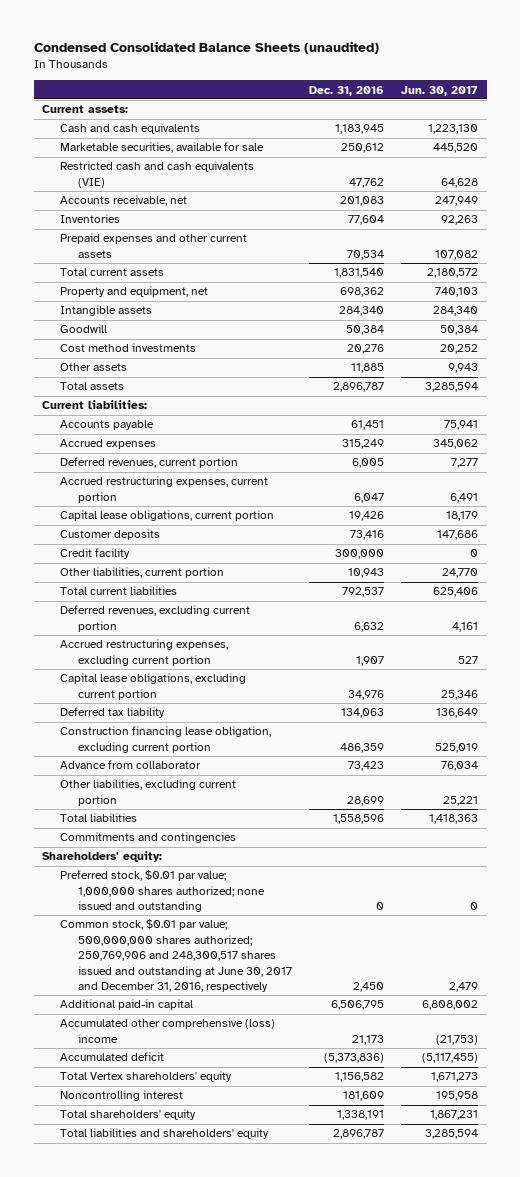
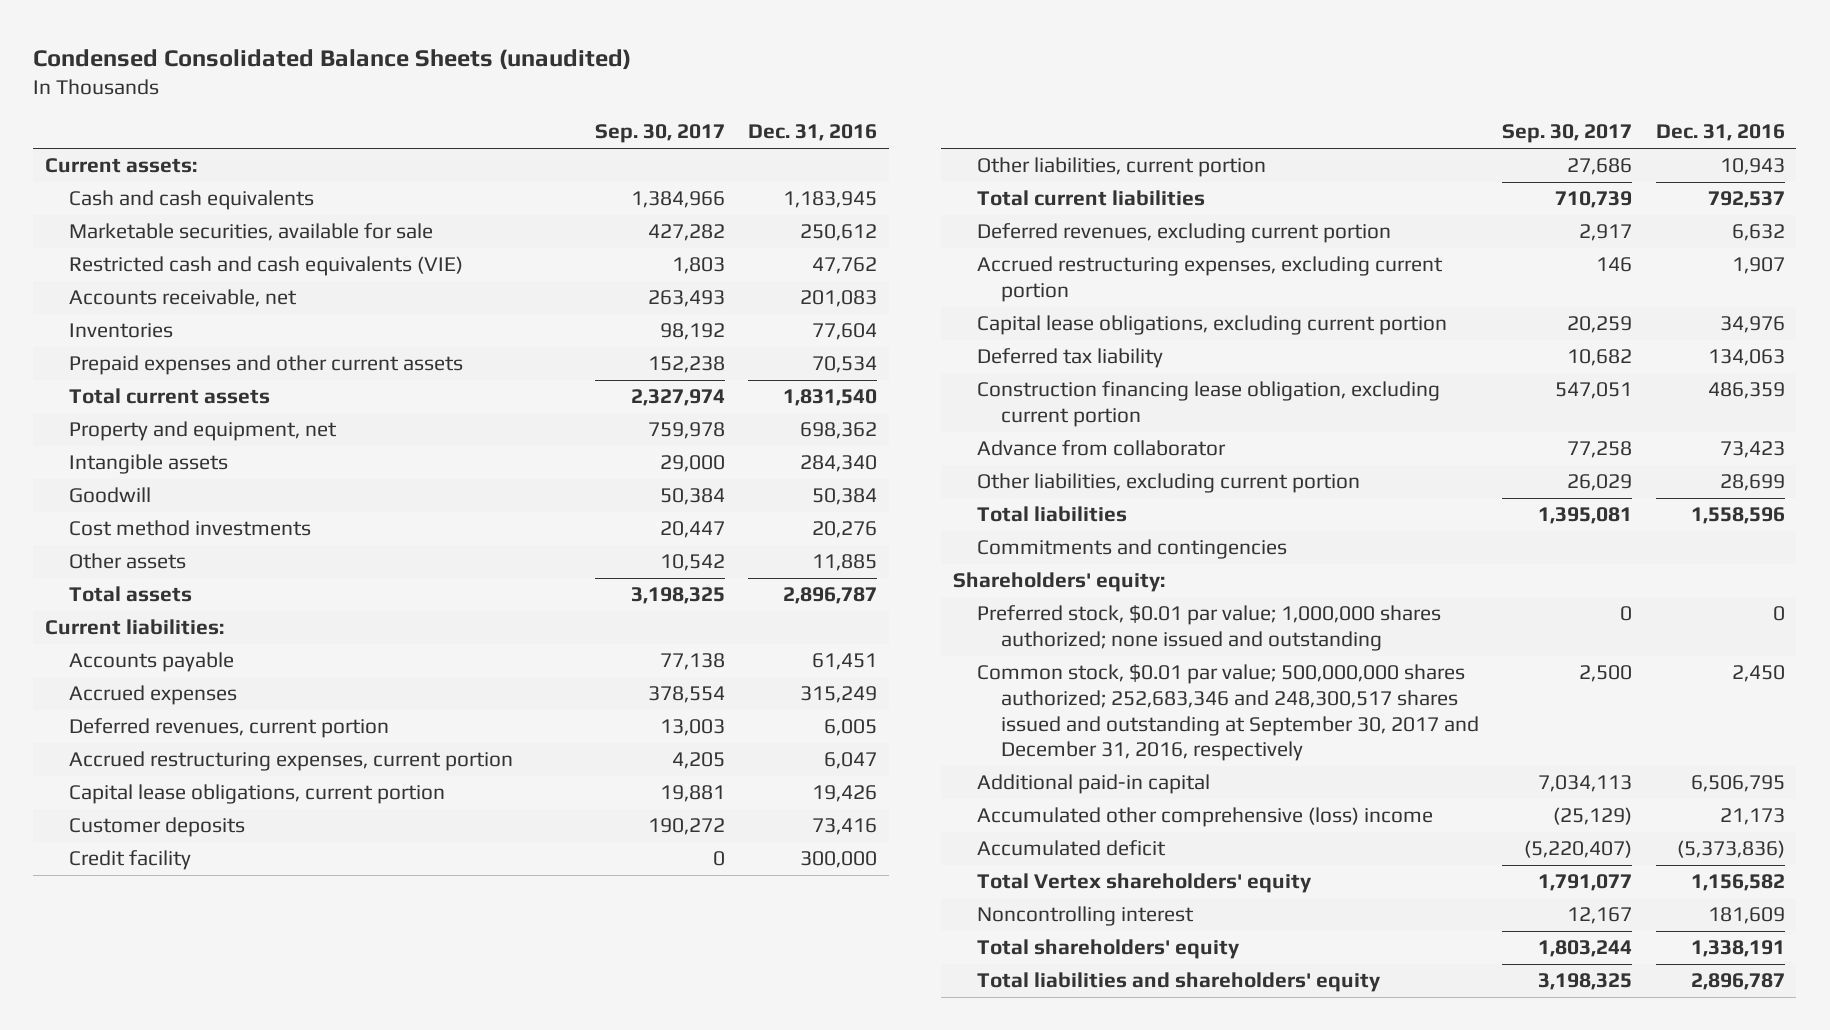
[401,85,479,96] Jun. 30, 2017 -> none
none -> [594,124,725,144] Sep. 30, 2017
[60,919,292,992] Common stock, $0.01 par value; 500,000,000 shares authorized; 250,769,906 and 248,300,517 shares issued and outstanding at June 30, 2017 and December 31, 2016, respectively -> [976,664,1480,762] Common stock, $0.01 par value; 500,000,000 shares authorized; 252,683,346 and 248,300,517 shares issued and outstanding at September 30, 2017 and December 31, 2016, respectively

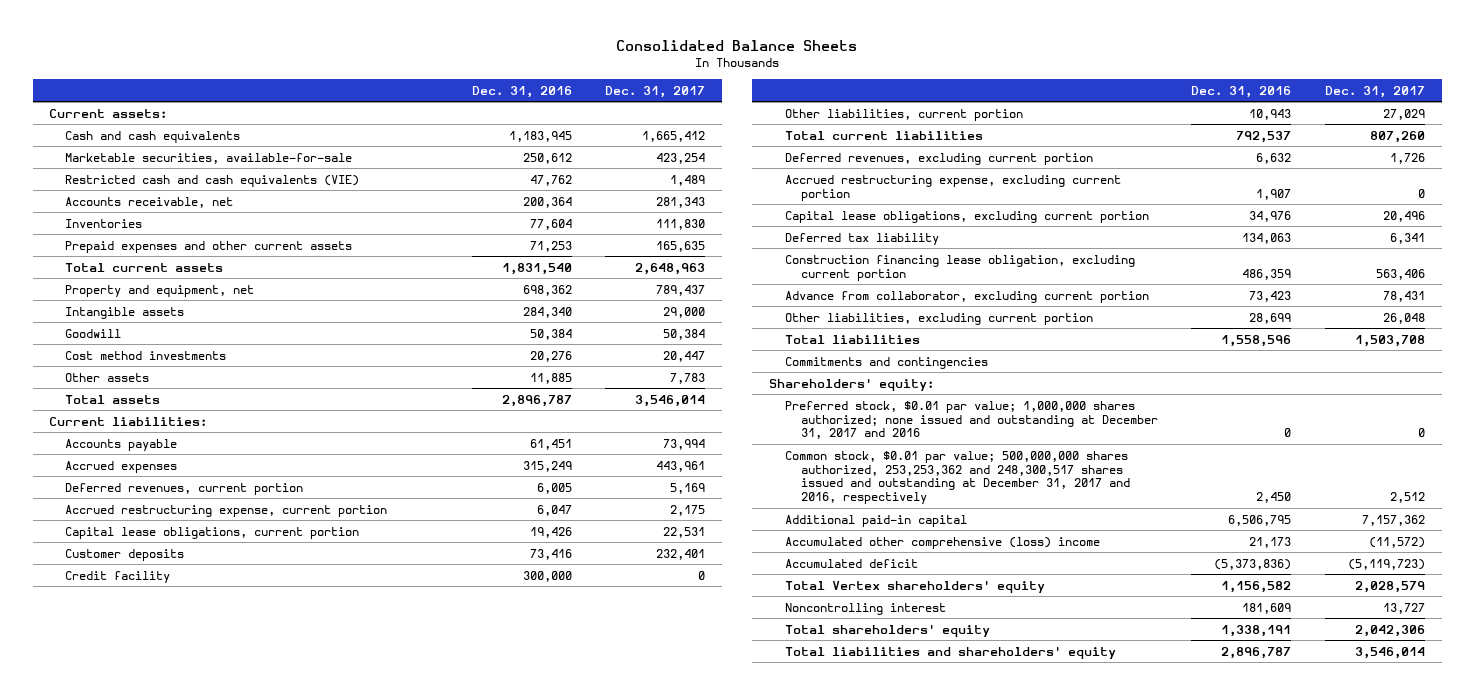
[33,48,632,70] Condensed Consolidated Balance Sheets (unaudited) -> [616,40,858,52] Consolidated Balance Sheets
[594,124,725,144] Sep. 30, 2017 -> none
none -> [605,85,706,98] Dec. 31, 2017
[69,223,434,242] Marketable securities, available for sale -> [65,152,353,164] Marketable securities, available-for-sale
[800,290,878,308] 201,083 -> [522,196,572,208] 200,364
[812,356,878,374] 70,534 -> [529,240,572,252] 71,253
[69,751,514,772] Accrued restructuring expenses, current portion -> [65,504,388,517] Accrued restructuring expense, current portion
[976,256,1443,302] Accrued restructuring expenses, excluding current portion -> [784,174,1121,201] Accrued restructuring expense, excluding current portion
[976,440,1226,457] Advance from collaborator -> [784,290,1149,303] Advance from collaborator, excluding current portion
[976,605,1441,651] Preferred stock, $0.01 par value; 1,000,000 shares authorized; none issued and outstanding -> [784,400,1158,440] Preferred stock, $0.01 par value; 1,000,000 shares authorized; none issued and outstanding at December 31, 2017 and 2016
[976,664,1480,762] Common stock, $0.01 par value; 500,000,000 shares authorized; 252,683,346 and 248,300,517 shares issued and outstanding at September 30, 2017 and December 31, 2016, respectively -> [784,450,1130,505] Common stock, $0.01 par value; 500,000,000 shares authorized, 253,253,362 and 248,300,517 shares issued and outstanding at December 31, 2017 and 2016, respectively

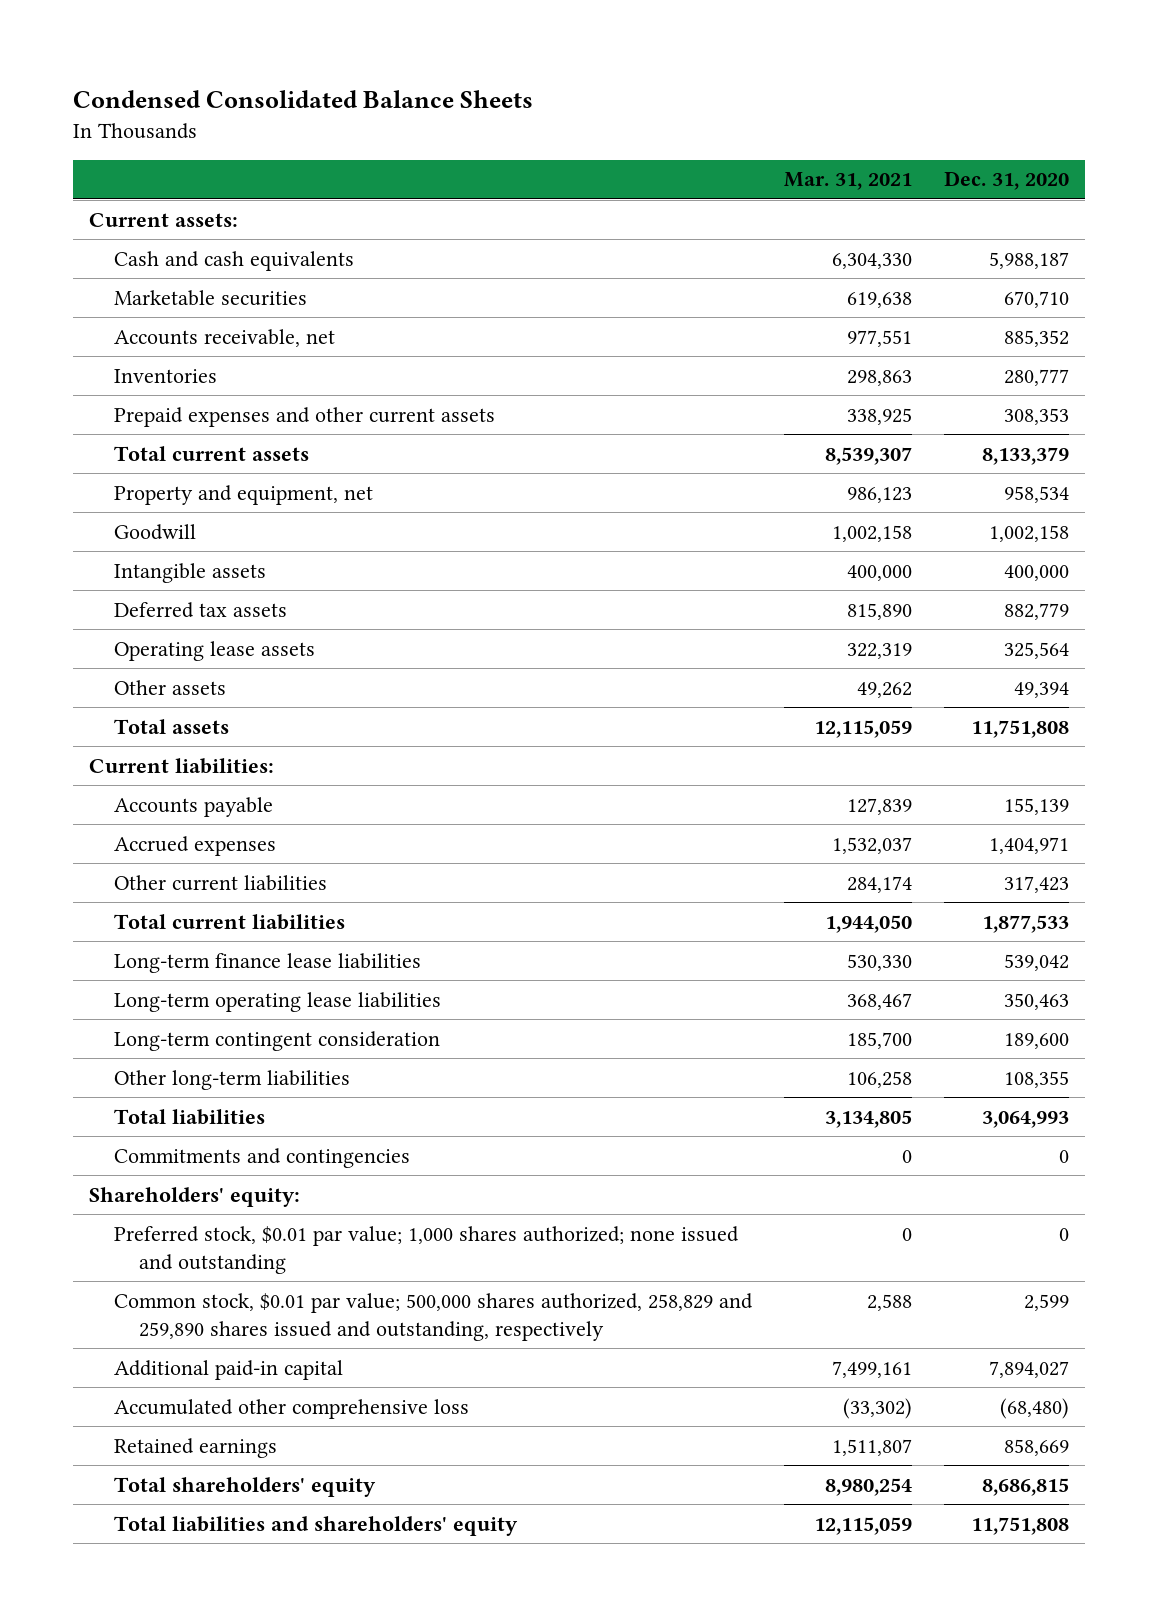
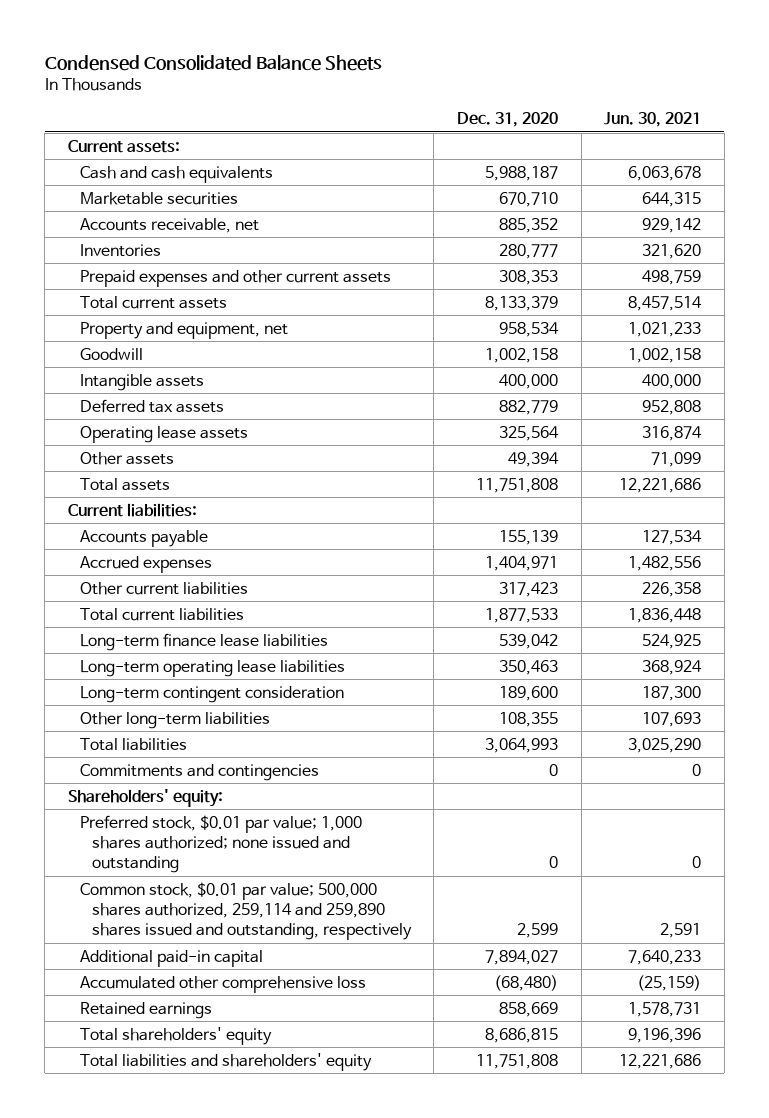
[783,172,912,191] Mar. 31, 2021 -> none
none -> [604,112,702,128] Jun. 30, 2021
[114,1292,754,1342] Common stock, $0.01 par value; 500,000 shares authorized, 258,829 and 259,890 shares issued and outstanding, respectively -> [79,881,412,940] Common stock, $0.01 par value; 500,000 shares authorized, 259,114 and 259,890 shares issued and outstanding, respectively

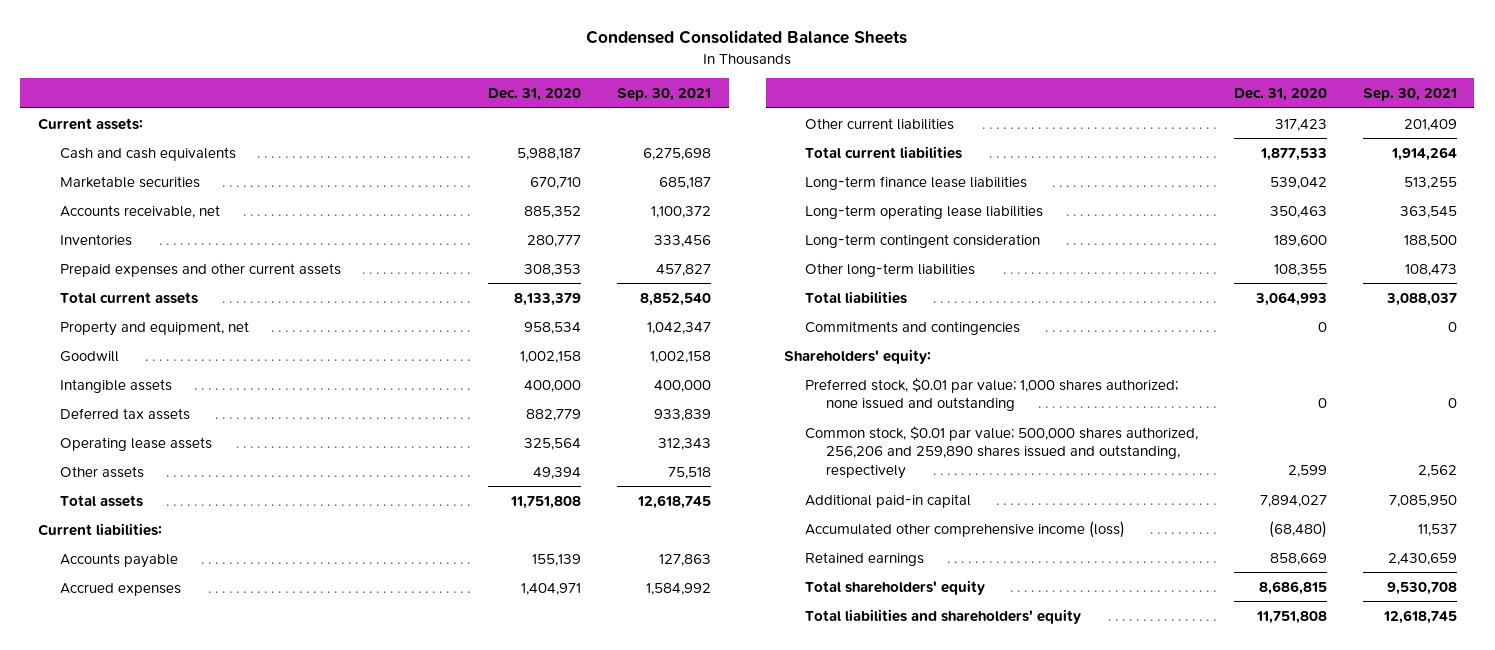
[604,112,702,128] Jun. 30, 2021 -> none
none -> [616,88,711,102] Sep. 30, 2021
[79,881,412,940] Common stock, $0.01 par value; 500,000 shares authorized, 259,114 and 259,890 shares issued and outstanding, respectively -> [805,425,1199,479] Common stock, $0.01 par value; 500,000 shares authorized, 256,206 and 259,890 shares issued and outstanding, respectively
[79,975,366,993] Accumulated other comprehensive loss -> [805,520,1126,538] Accumulated other comprehensive income (loss)

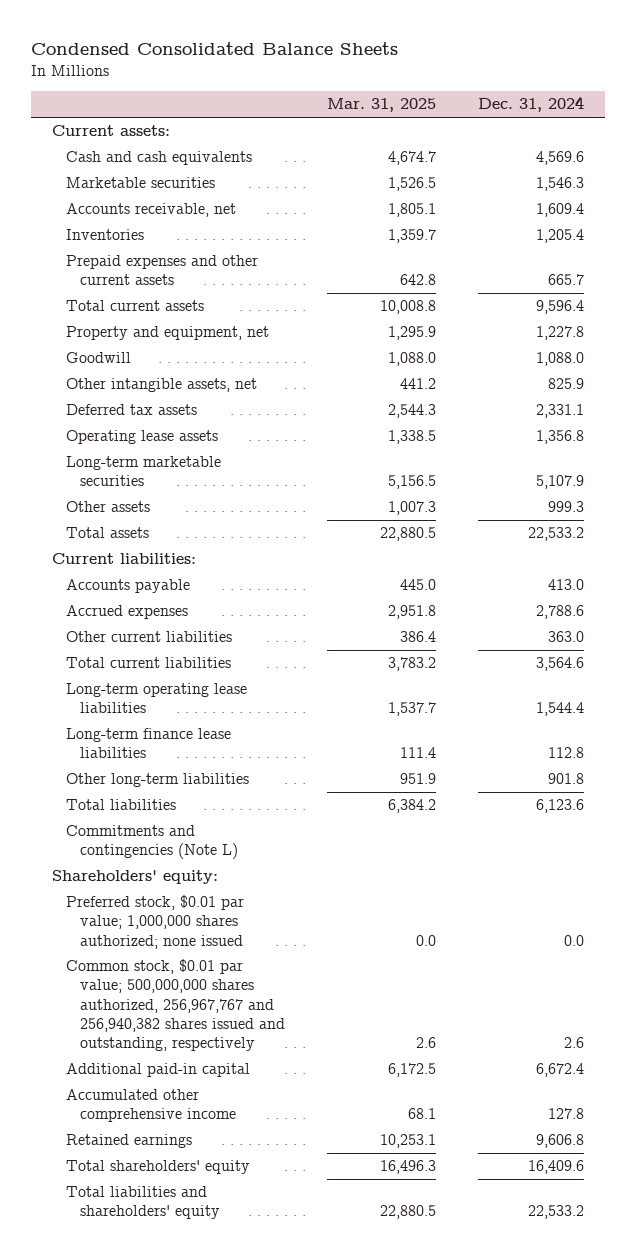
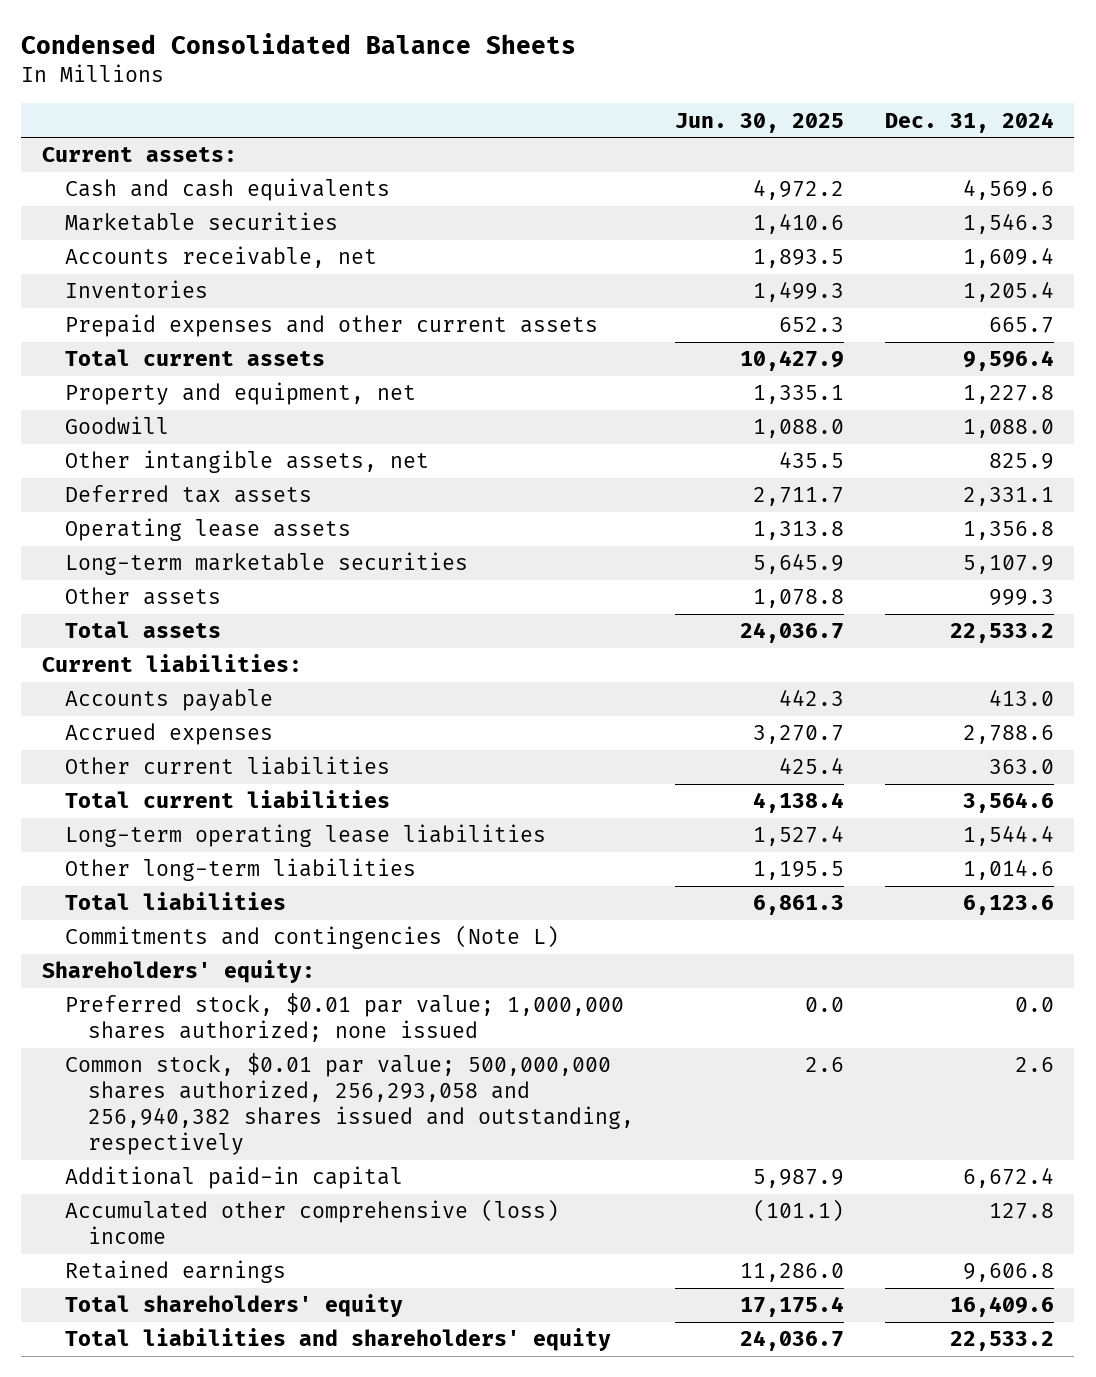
[326,98,436,113] Mar. 31, 2025 -> none
none -> [674,112,844,133] Jun. 30, 2025
[65,728,231,759] Long-term finance lease liabilities -> none
[548,773,585,785] 901.8 -> [962,859,1054,881] 1,014.6
[65,959,285,1052] Common stock, $0.01 par value; 500,000,000 shares authorized, 256,967,767 and 256,940,382 shares issued and outstanding, respectively -> [64,1053,634,1156] Common stock, $0.01 par value; 500,000,000 shares authorized, 256,293,058 and 256,940,382 shares issued and outstanding, respectively
[65,1089,236,1123] Accumulated other comprehensive income -> [64,1199,559,1245] Accumulated other comprehensive (loss) income

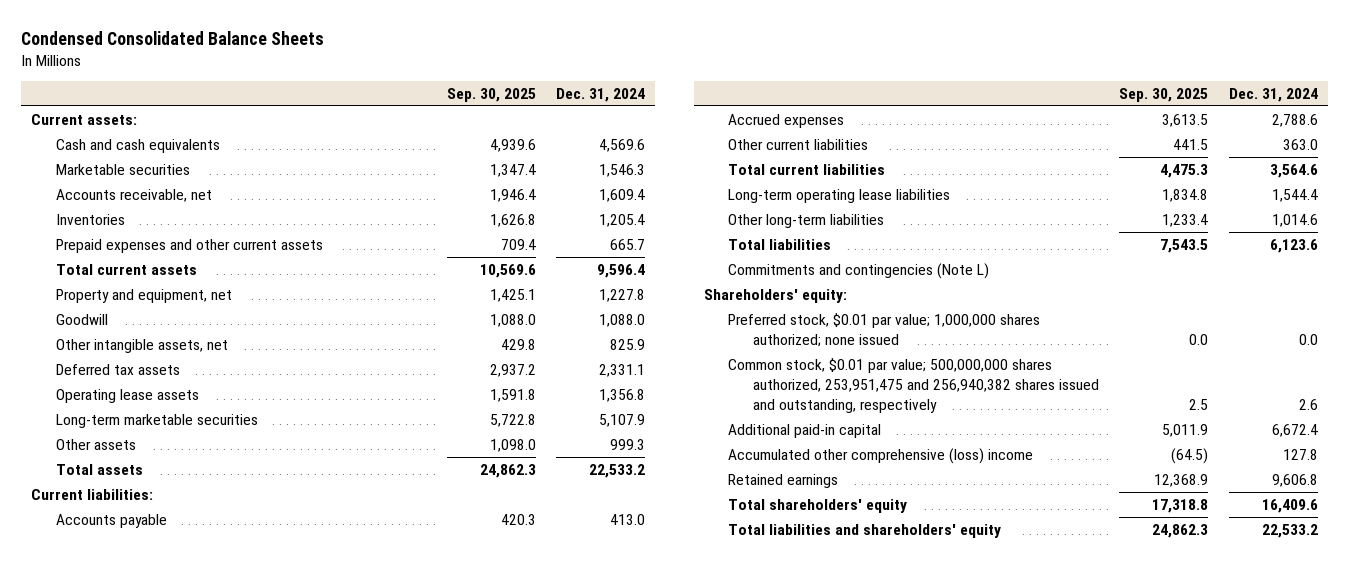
[674,112,844,133] Jun. 30, 2025 -> none
none -> [446,87,536,102] Sep. 30, 2025
[64,1053,634,1156] Common stock, $0.01 par value; 500,000,000 shares authorized, 256,293,058 and 256,940,382 shares issued and outstanding, respectively -> [728,357,1099,413] Common stock, $0.01 par value; 500,000,000 shares authorized, 253,951,475 and 256,940,382 shares issued and outstanding, respectively

